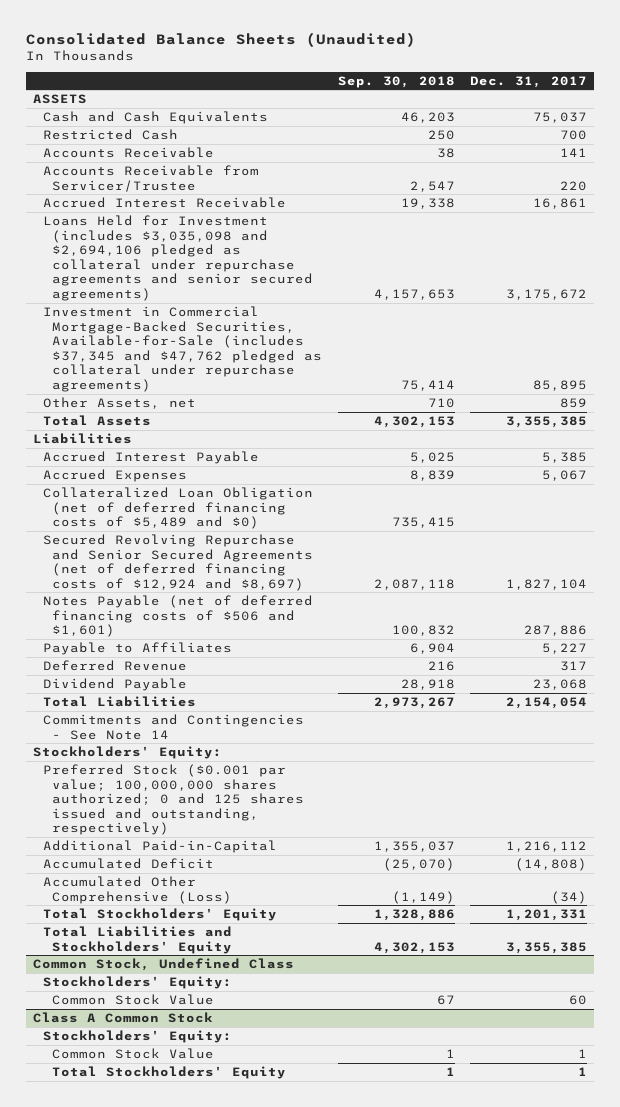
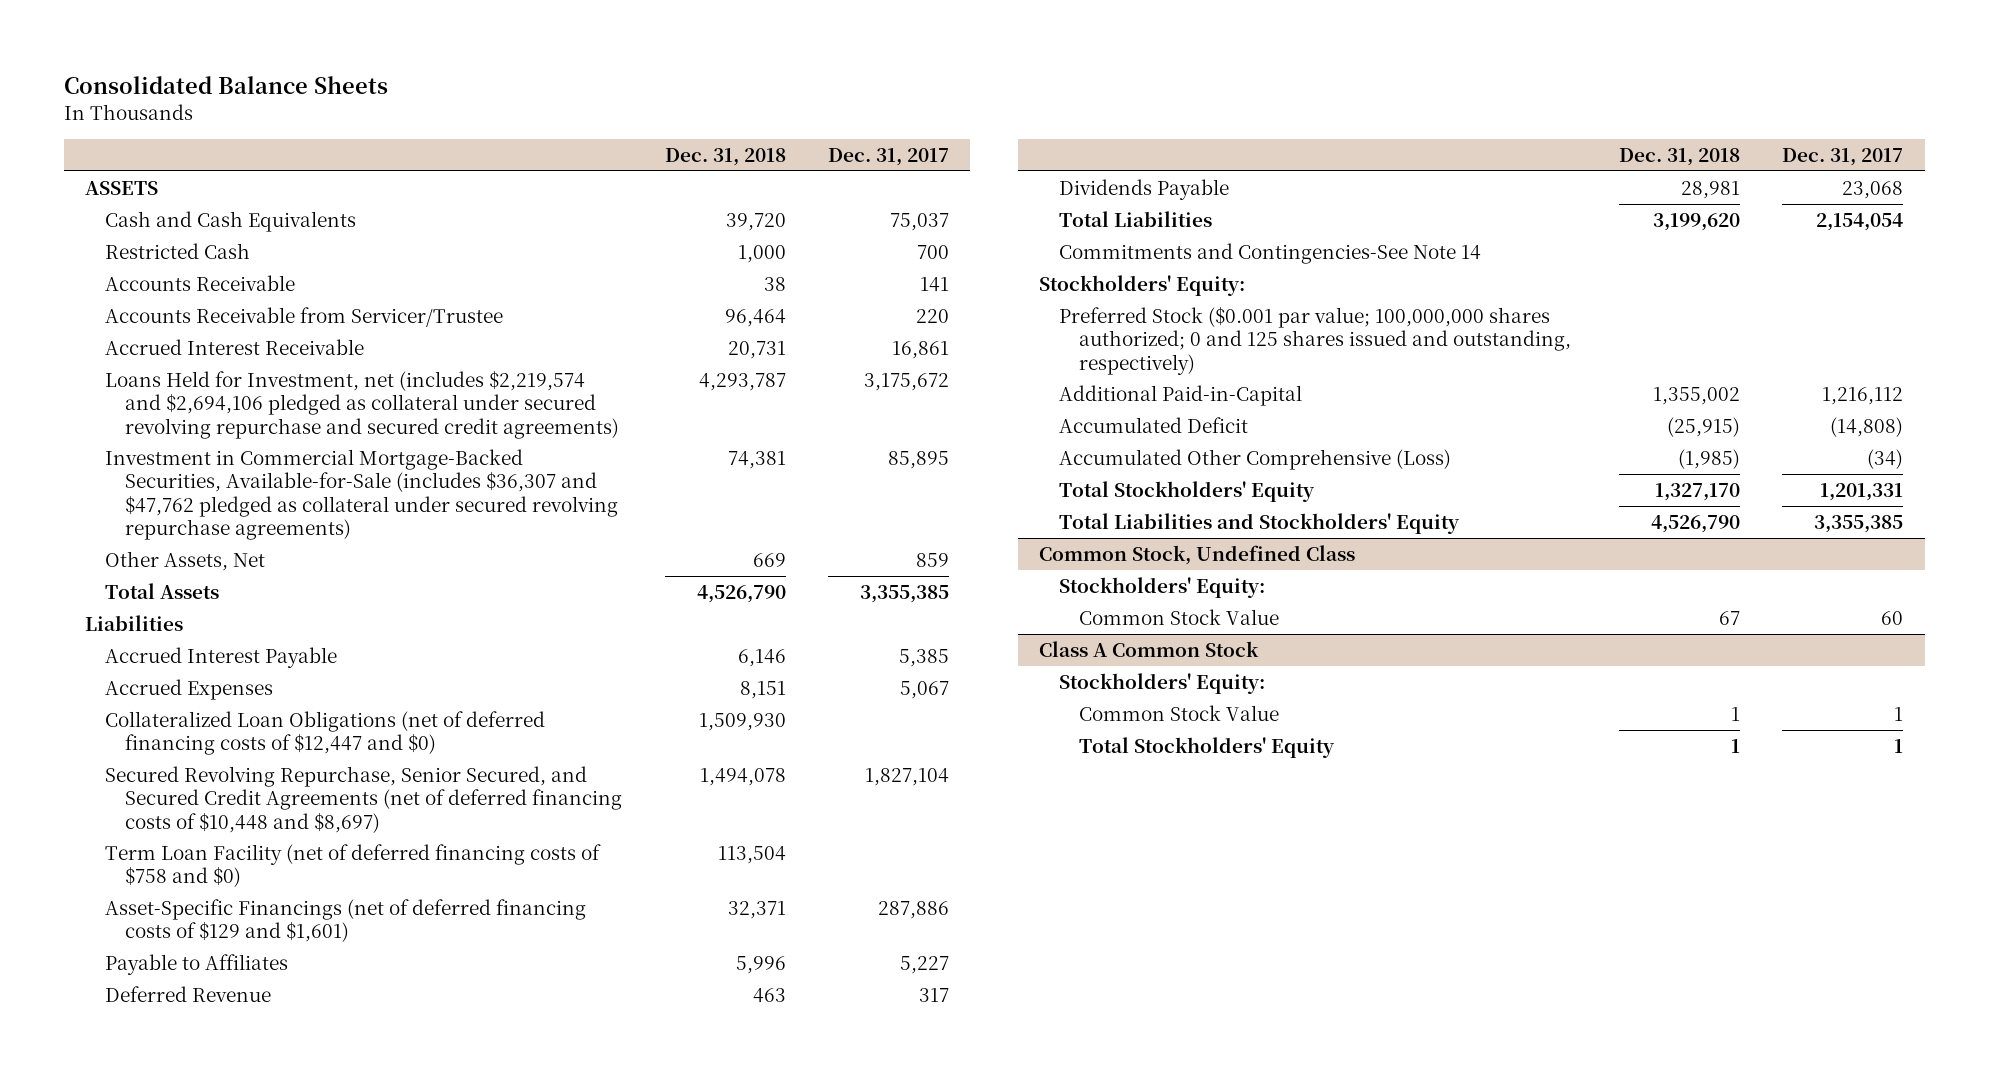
[25,32,416,48] Consolidated Balance Sheets (Unaudited) -> [64,75,389,94] Consolidated Balance Sheets
[337,75,455,88] Sep. 30, 2018 -> none
none -> [664,147,786,166] Dec. 31, 2018
[42,214,314,301] Loans Held for Investment (includes $3,035,098 and $2,694,106 pledged as collateral under repurchase agreements and senior secured agreements) -> [105,370,620,439] Loans Held for Investment, net (includes $2,219,574 and $2,694,106 pledged as collateral under secured revolving repurchase and secured credit agreements)
[42,305,323,392] Investment in Commercial Mortgage-Backed Securities, Available-for-Sale (includes $37,345 and $47,762 pledged as collateral under repurchase agreements) -> [105,448,619,540] Investment in Commercial Mortgage-Backed Securities, Available-for-Sale (includes $36,307 and $47,762 pledged as collateral under secured revolving repurchase agreements)
[42,396,196,409] Other Assets, net -> [105,550,266,571] Other Assets, Net
[42,486,313,530] Collateralized Loan Obligation (net of deferred financing costs of $5,489 and $0) -> [105,710,546,756] Collateralized Loan Obligations (net of deferred financing costs of $12,447 and $0)
[42,533,314,591] Secured Revolving Repurchase and Senior Secured Agreements (net of deferred financing costs of $12,924 and $8,697) -> [105,765,623,833] Secured Revolving Repurchase, Senior Secured, and Secured Credit Agreements (net of deferred financing costs of $10,448 and $8,697)
none -> [105,843,602,888] Term Loan Facility (net of deferred financing costs of $758 and $0)
[42,594,313,638] Notes Payable (net of deferred financing costs of $506 and $1,601) -> [105,898,587,943] Asset-Specific Financings (net of deferred financing costs of $129 and $1,601)
[42,677,187,691] Dividend Payable -> [1059,178,1230,200] Dividends Payable
[42,713,304,740] Commitments and Contingencies - See Note 14 -> [1059,242,1482,264] Commitments and Contingencies-See Note 14

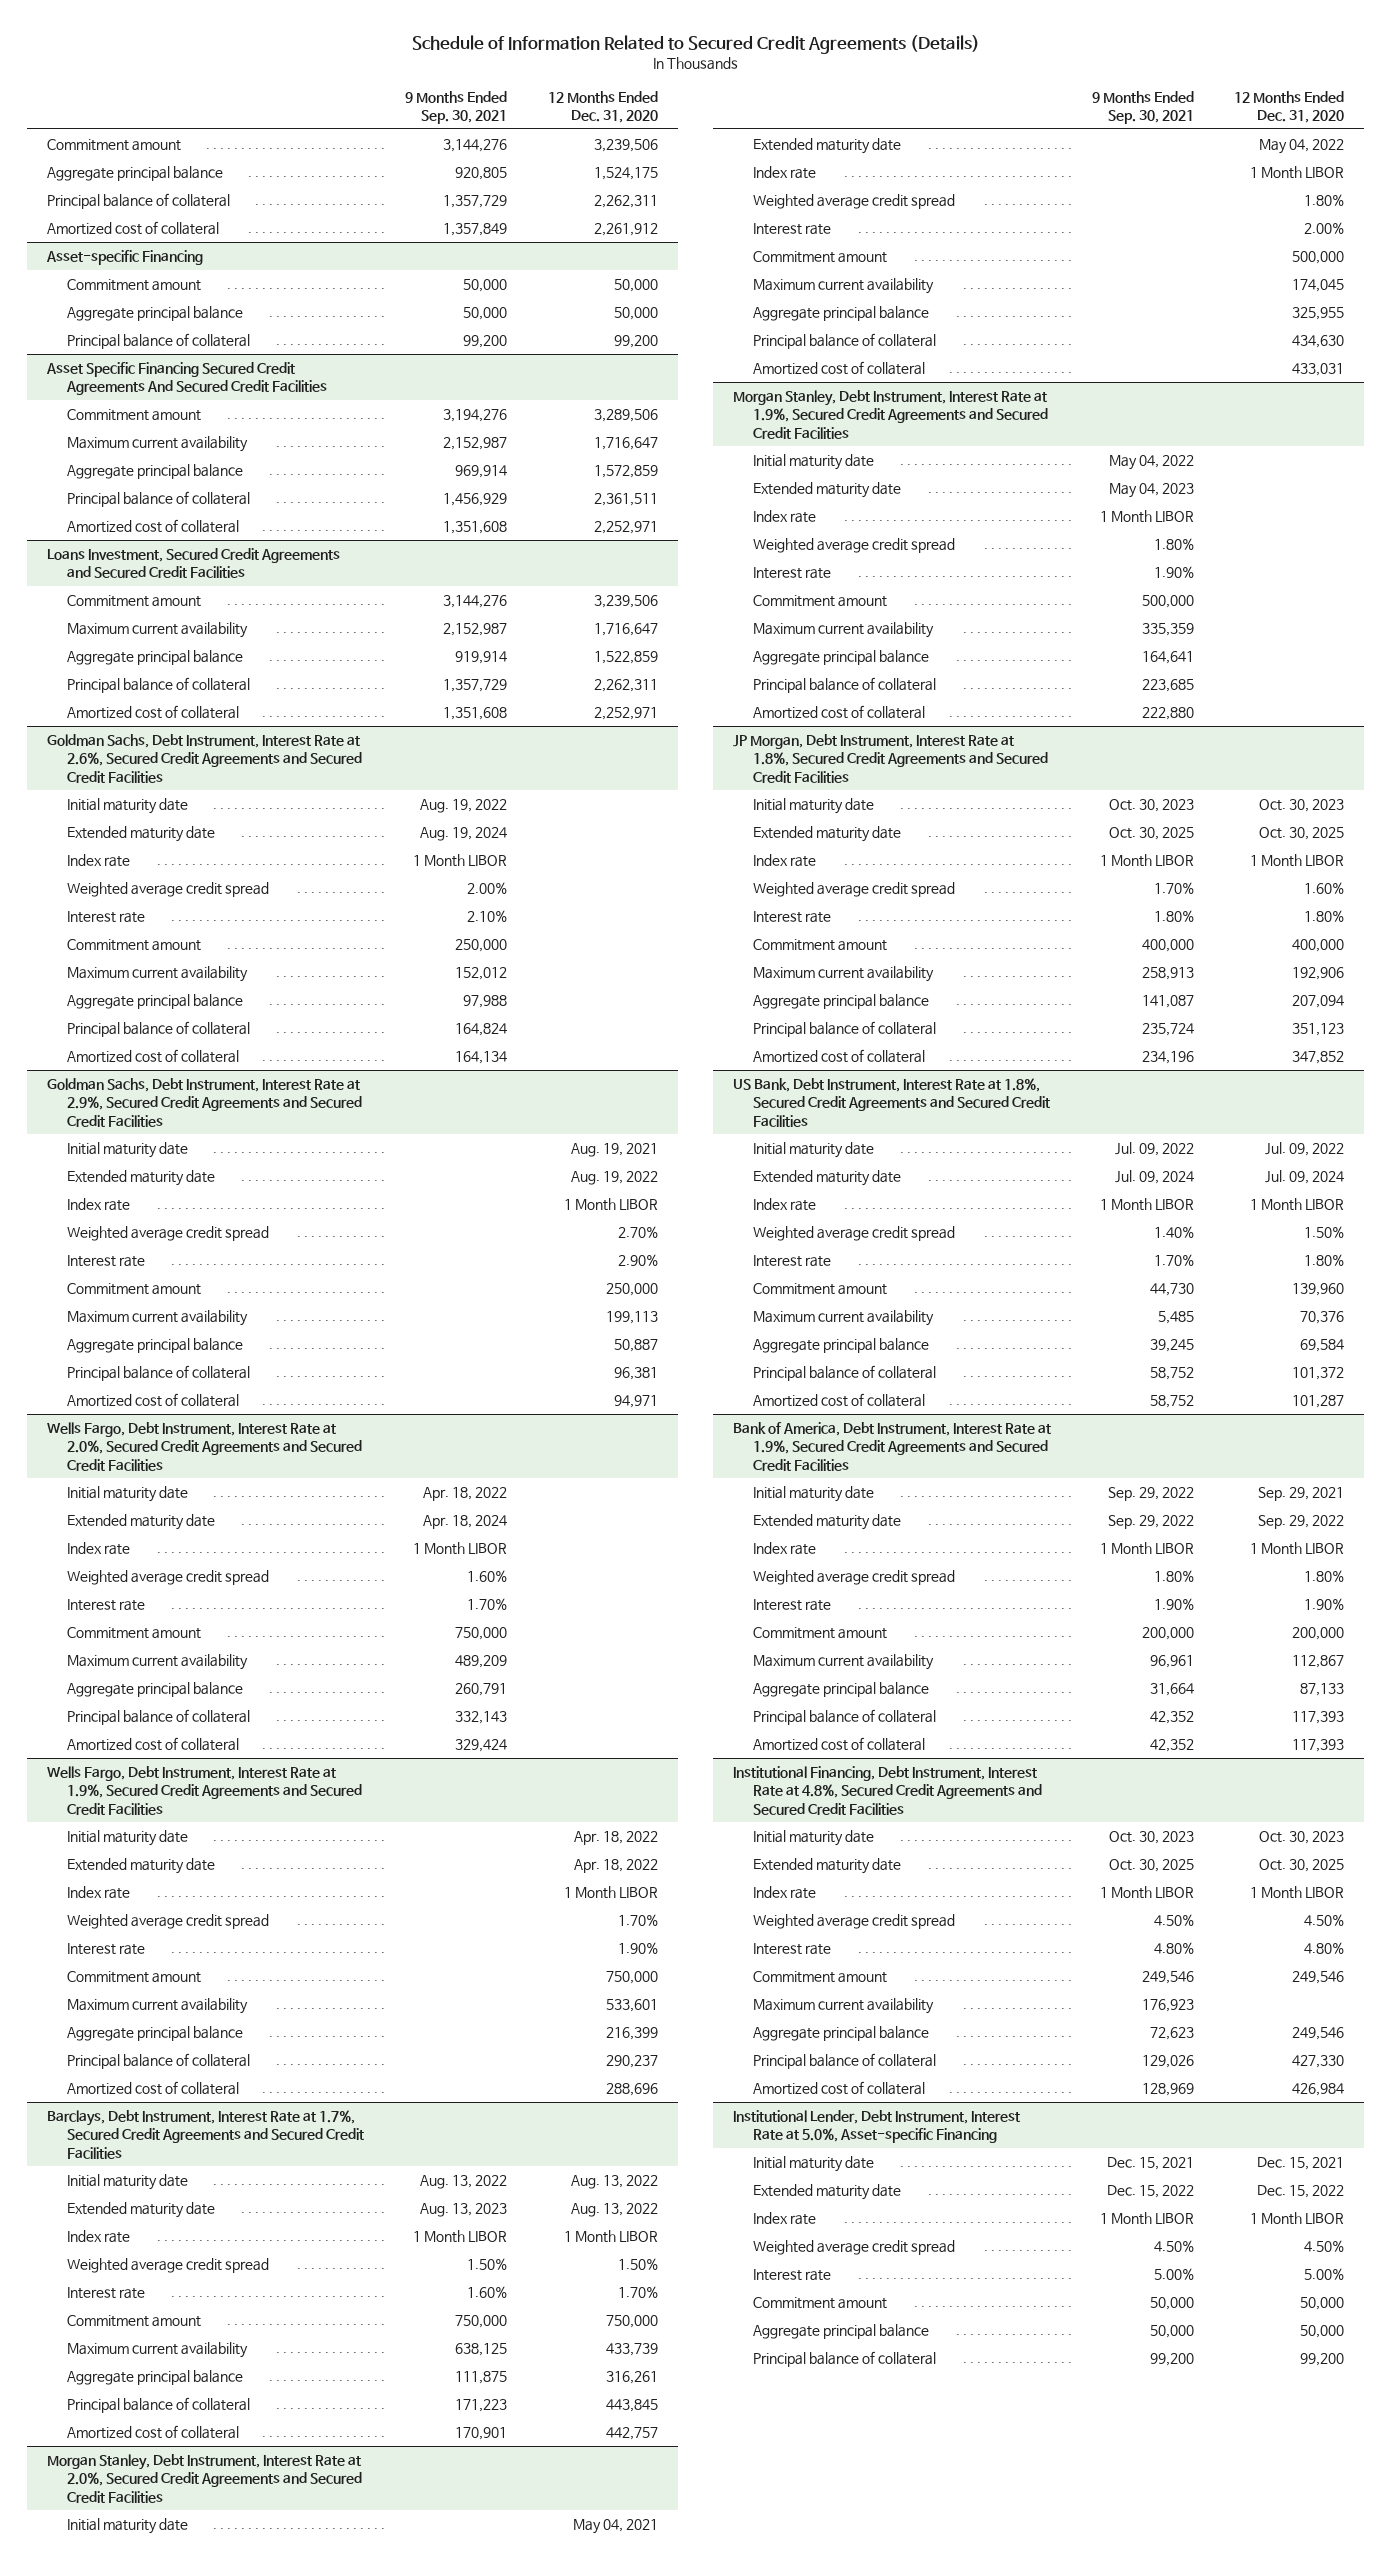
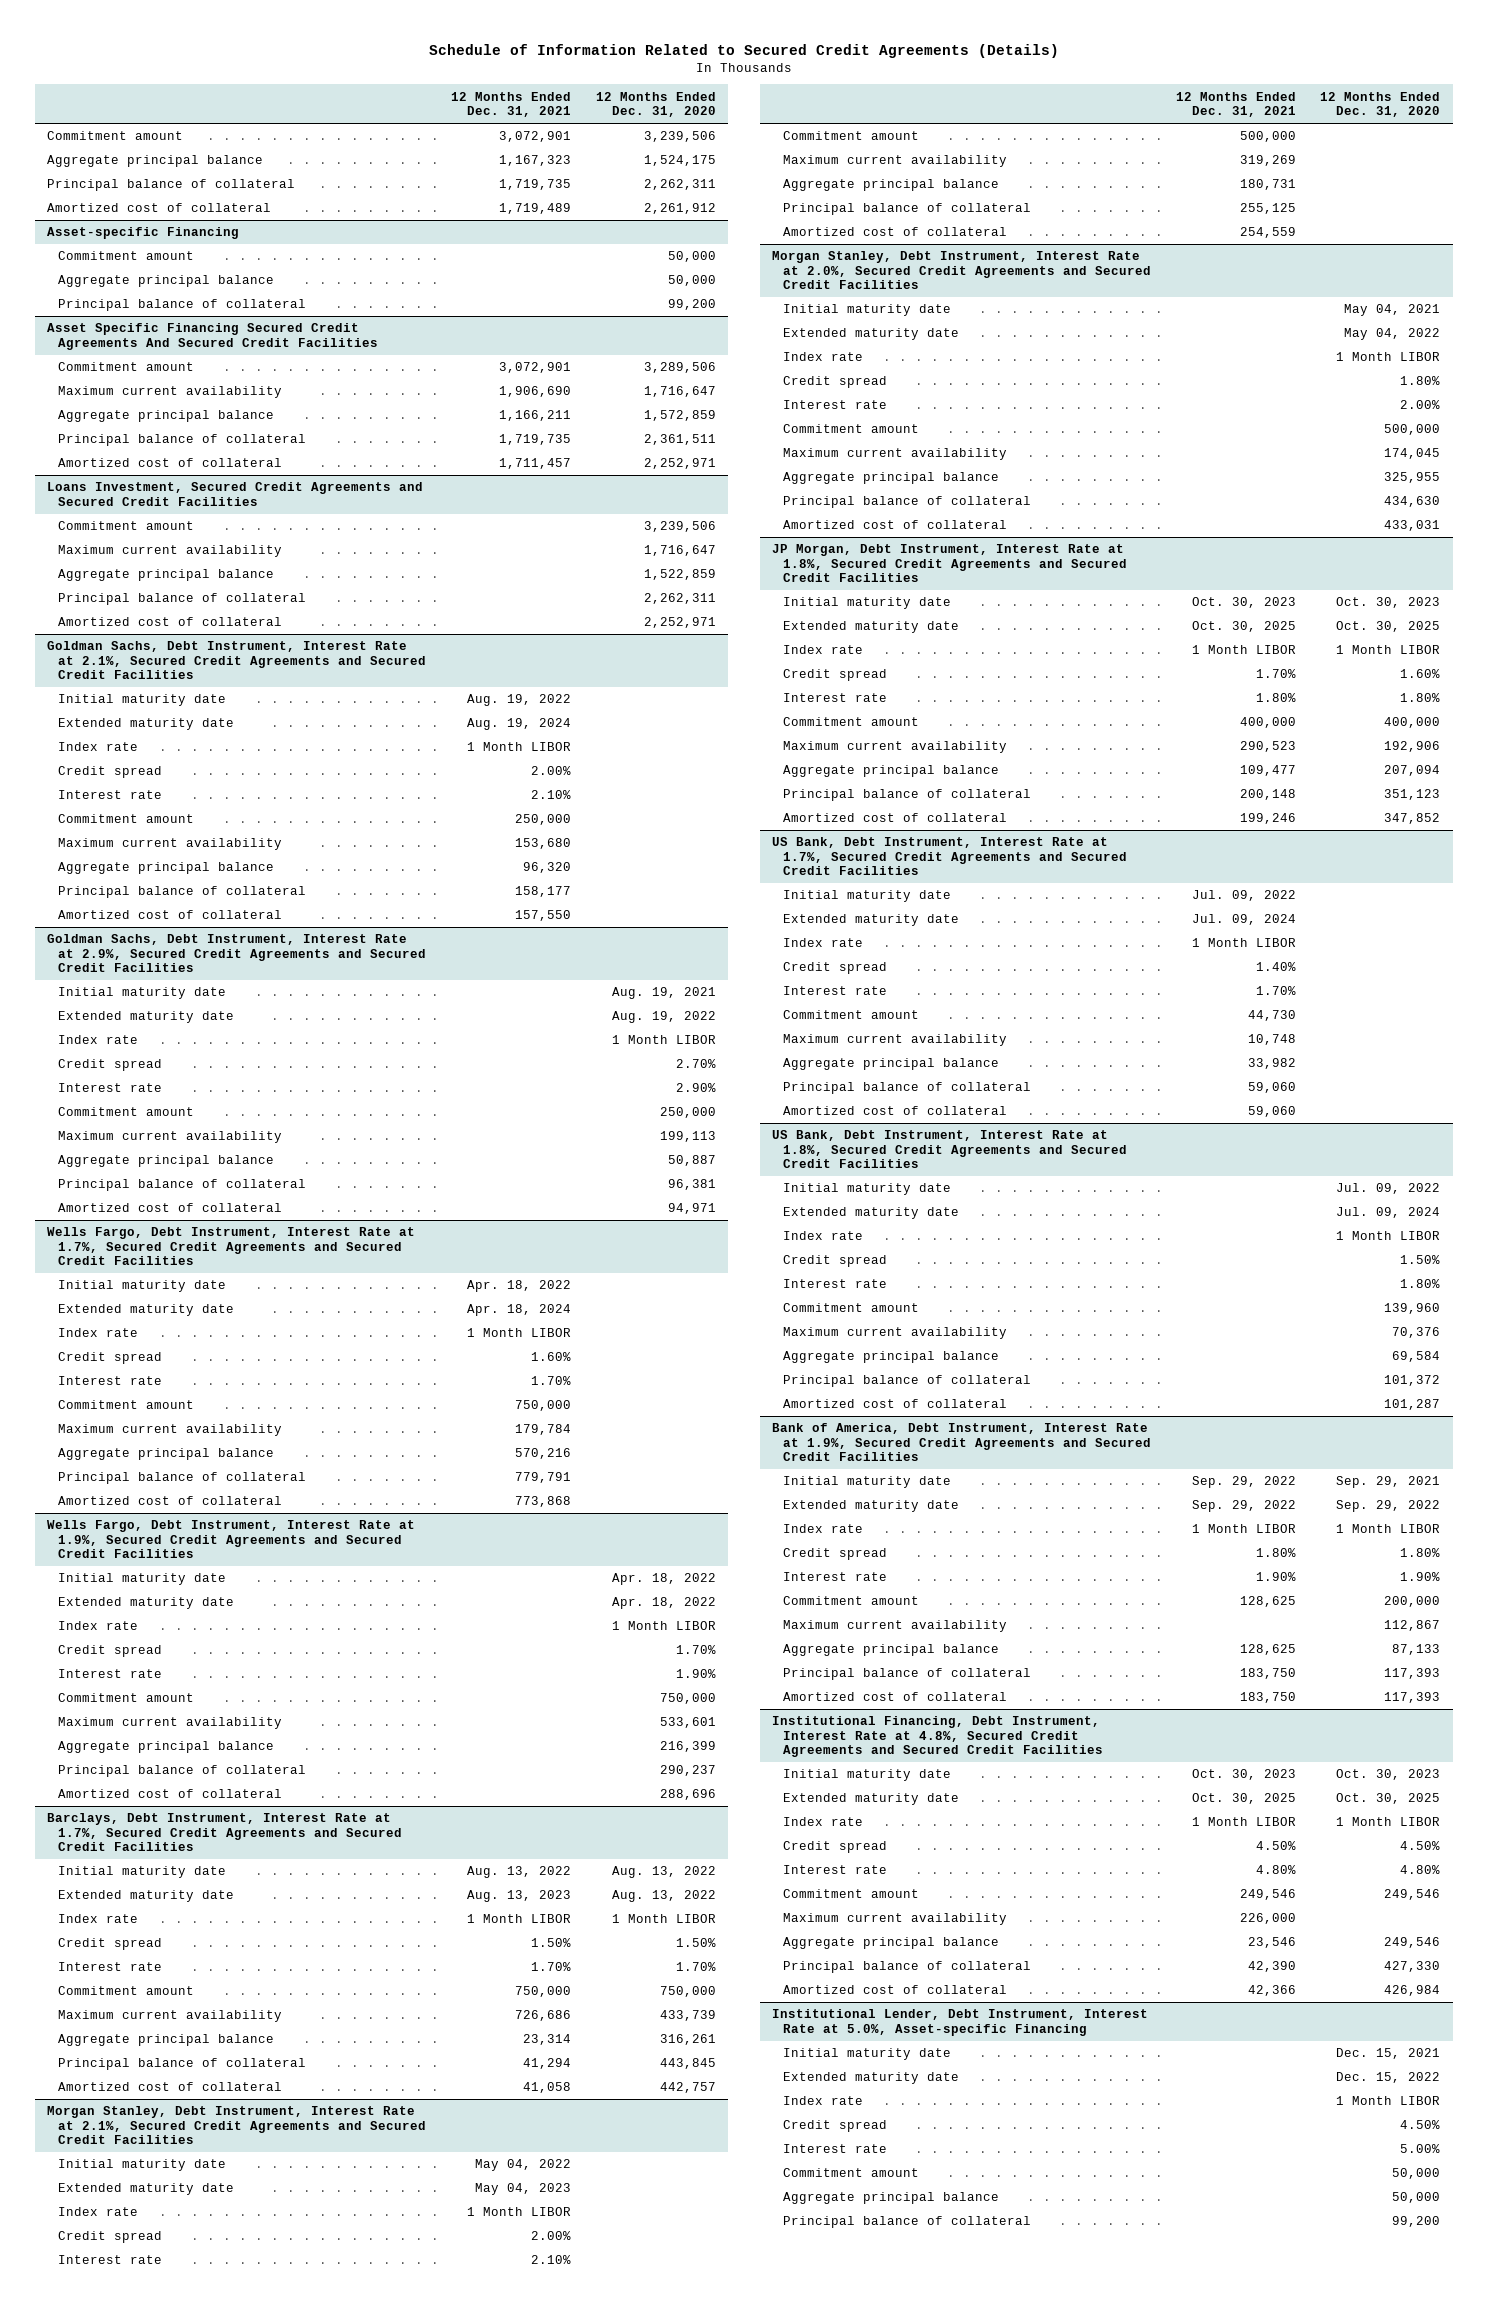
[405,90,508,125] 9 Months Ended Sep. 30, 2021 -> none
none -> [451,91,572,118] 12 Months Ended Dec. 31, 2021
[47,734,363,783] Goldman Sachs, Debt Instrument, Interest Rate at 2.6%, Secured Credit Agreements and Secured Credit Facilities -> [47,641,427,680] Goldman Sachs, Debt Instrument, Interest Rate at 2.1%, Secured Credit Agreements and Secured Credit Facilities
[67,882,270,898] Weighted average credit spread -> [58,766,163,779] Credit spread
[67,1226,270,1242] Weighted average credit spread -> [58,1059,163,1072] Credit spread
[47,1422,363,1471] Wells Fargo, Debt Instrument, Interest Rate at 2.0%, Secured Credit Agreements and Secured Credit Facilities -> [47,1227,416,1266] Wells Fargo, Debt Instrument, Interest Rate at 1.7%, Secured Credit Agreements and Secured Credit Facilities
[67,1570,270,1586] Weighted average credit spread -> [58,1352,163,1365] Credit spread
[67,1914,270,1930] Weighted average credit spread -> [58,1645,163,1658] Credit spread
[67,2258,270,2274] Weighted average credit spread -> [58,1938,163,1951] Credit spread
none -> [47,2106,427,2145] Morgan Stanley, Debt Instrument, Interest Rate at 2.1%, Secured Credit Agreements and Secured Credit Facilities
none -> [58,2159,227,2172] Initial maturity date
none -> [58,2183,235,2196] Extended maturity date
none -> [58,2207,139,2217] Index rate
none -> [58,2231,163,2244] Credit spread
none -> [58,2255,163,2265] Interest rate
none -> [782,131,919,141] Commitment amount
none -> [782,155,1007,168] Maximum current availability
none -> [782,179,999,192] Aggregate principal balance
none -> [782,203,1031,216] Principal balance of collateral
none -> [782,227,1007,237] Amortized cost of collateral
[753,194,956,210] Weighted average credit spread -> [782,376,887,389] Credit spread
[733,390,1049,439] Morgan Stanley, Debt Instrument, Interest Rate at 1.9%, Secured Credit Agreements and Secured Credit Facilities -> none
[753,454,875,471] Initial maturity date -> none
[753,482,902,499] Extended maturity date -> none
[753,510,817,524] Index rate -> none
[753,538,956,554] Weighted average credit spread -> none
[753,567,832,580] Interest rate -> none
[753,595,888,608] Commitment amount -> none
[753,622,935,639] Maximum current availability -> none
[753,650,930,666] Aggregate principal balance -> none
[753,677,937,694] Principal balance of collateral -> none
[753,705,926,720] Amortized cost of collateral -> none
[753,882,956,898] Weighted average credit spread -> [782,669,887,682] Credit spread
none -> [772,837,1127,876] US Bank, Debt Instrument, Interest Rate at 1.7%, Secured Credit Agreements and Secured Credit Facilities
none -> [782,890,951,903] Initial maturity date
none -> [782,914,959,927] Extended maturity date
none -> [782,938,863,948] Index rate
none -> [782,962,887,975] Credit spread
none -> [782,986,887,996] Interest rate
none -> [782,1010,919,1020] Commitment amount
none -> [782,1034,1007,1047] Maximum current availability
none -> [782,1058,999,1071] Aggregate principal balance
none -> [782,1082,1031,1095] Principal balance of collateral
none -> [782,1106,1007,1116] Amortized cost of collateral
[753,1226,956,1242] Weighted average credit spread -> [782,1255,887,1268] Credit spread
[753,1570,956,1586] Weighted average credit spread -> [782,1548,887,1561] Credit spread
[753,1914,956,1930] Weighted average credit spread -> [782,1841,887,1854] Credit spread
[753,2240,956,2256] Weighted average credit spread -> [782,2120,887,2133] Credit spread

